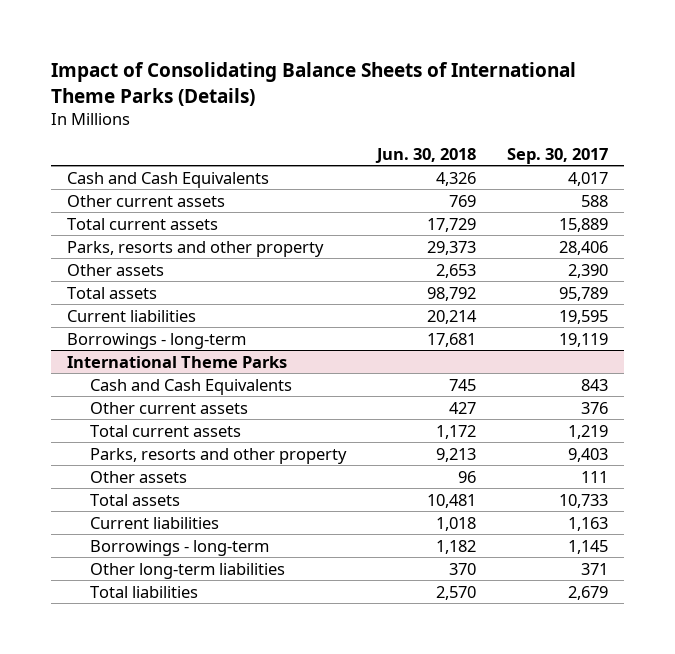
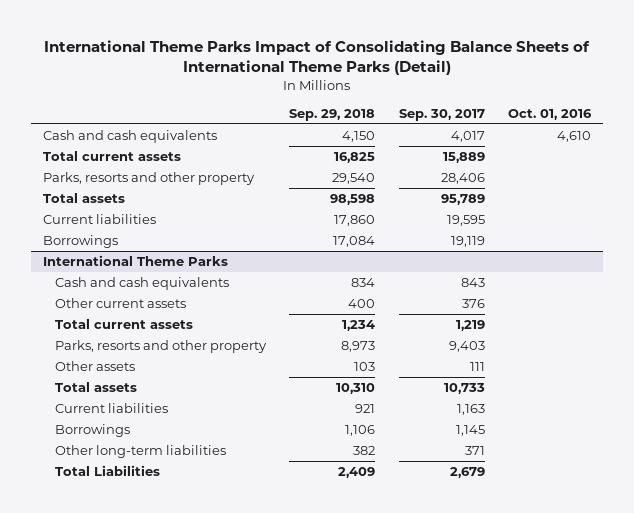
[51,61,577,106] Impact of Consolidating Balance Sheets of International Theme Parks (Details) -> [44,39,591,76] International Theme Parks Impact of Consolidating Balance Sheets of International Theme Parks (Detail)
[375,147,477,163] Jun. 30, 2018 -> none
none -> [289,109,376,122] Sep. 29, 2018
none -> [508,109,593,121] Oct. 01, 2016
[66,194,225,207] Other current assets -> none
[66,171,269,188] Cash and Cash Equivalents -> [42,129,217,143] Cash and cash equivalents
[66,263,164,276] Other assets -> none
[66,332,246,349] Borrowings - long-term -> [42,234,118,248] Borrowings
[89,378,292,395] Cash and Cash Equivalents -> [54,276,229,290] Cash and cash equivalents
[89,539,269,556] Borrowings - long-term -> [54,423,130,437] Borrowings
[89,585,198,598] Total liabilities -> [54,464,160,476] Total Liabilities

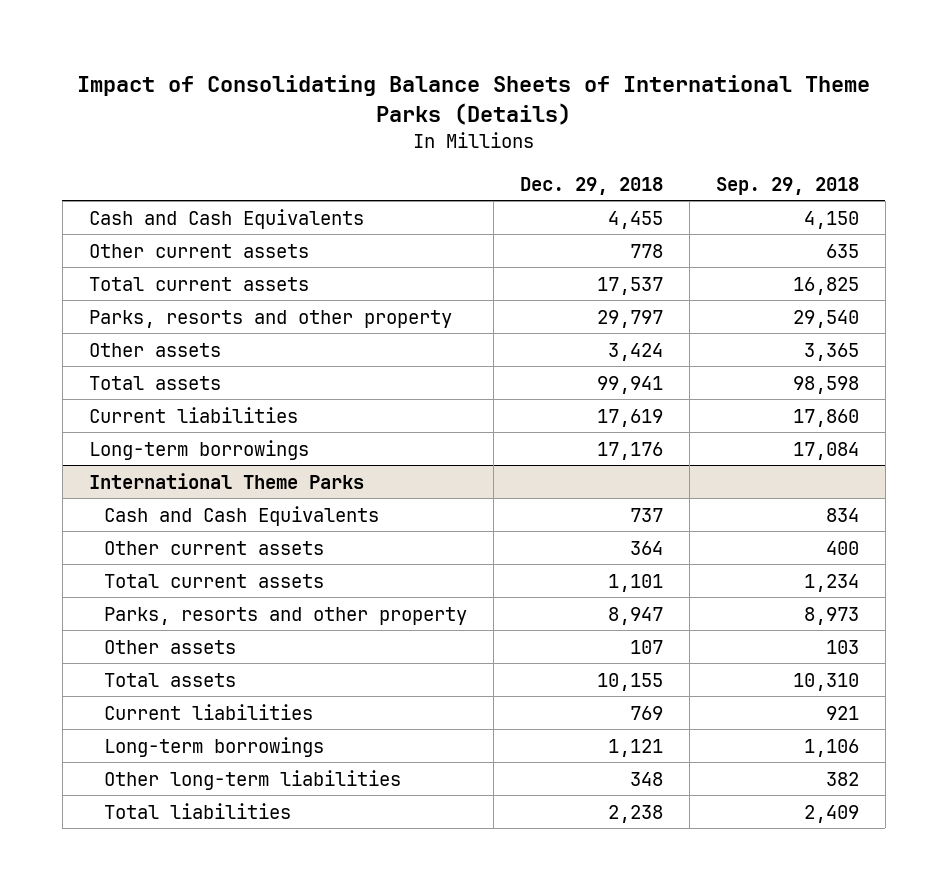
[44,39,591,76] International Theme Parks Impact of Consolidating Balance Sheets of International Theme Parks (Detail) -> [76,75,870,125] Impact of Consolidating Balance Sheets of International Theme Parks (Details)
[398,109,485,122] Sep. 30, 2017 -> none
[508,109,593,121] Oct. 01, 2016 -> none
none -> [519,176,663,195] Dec. 29, 2018
[42,129,217,143] Cash and cash equivalents -> [88,208,364,229] Cash and Cash Equivalents
none -> [88,243,309,258] Other current assets
none -> [88,342,221,357] Other assets
[42,234,118,248] Borrowings -> [88,439,309,460] Long-term borrowings
[54,276,229,290] Cash and cash equivalents -> [103,505,379,526] Cash and Cash Equivalents
[54,423,130,437] Borrowings -> [103,736,324,757] Long-term borrowings
[54,464,160,476] Total Liabilities -> [103,802,291,819] Total liabilities

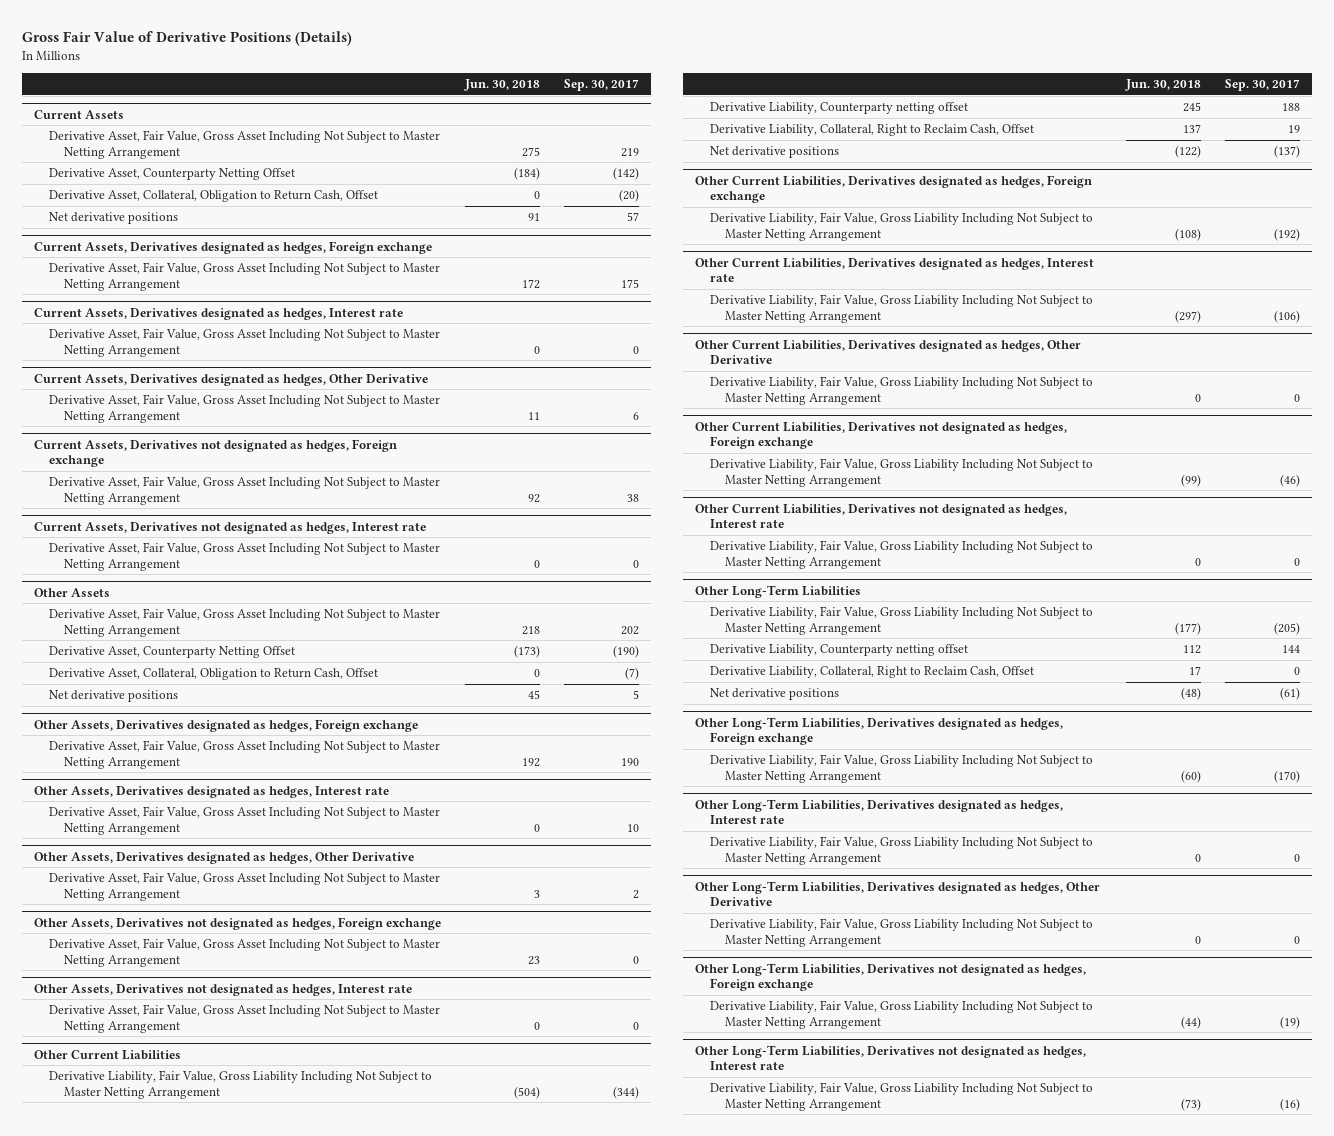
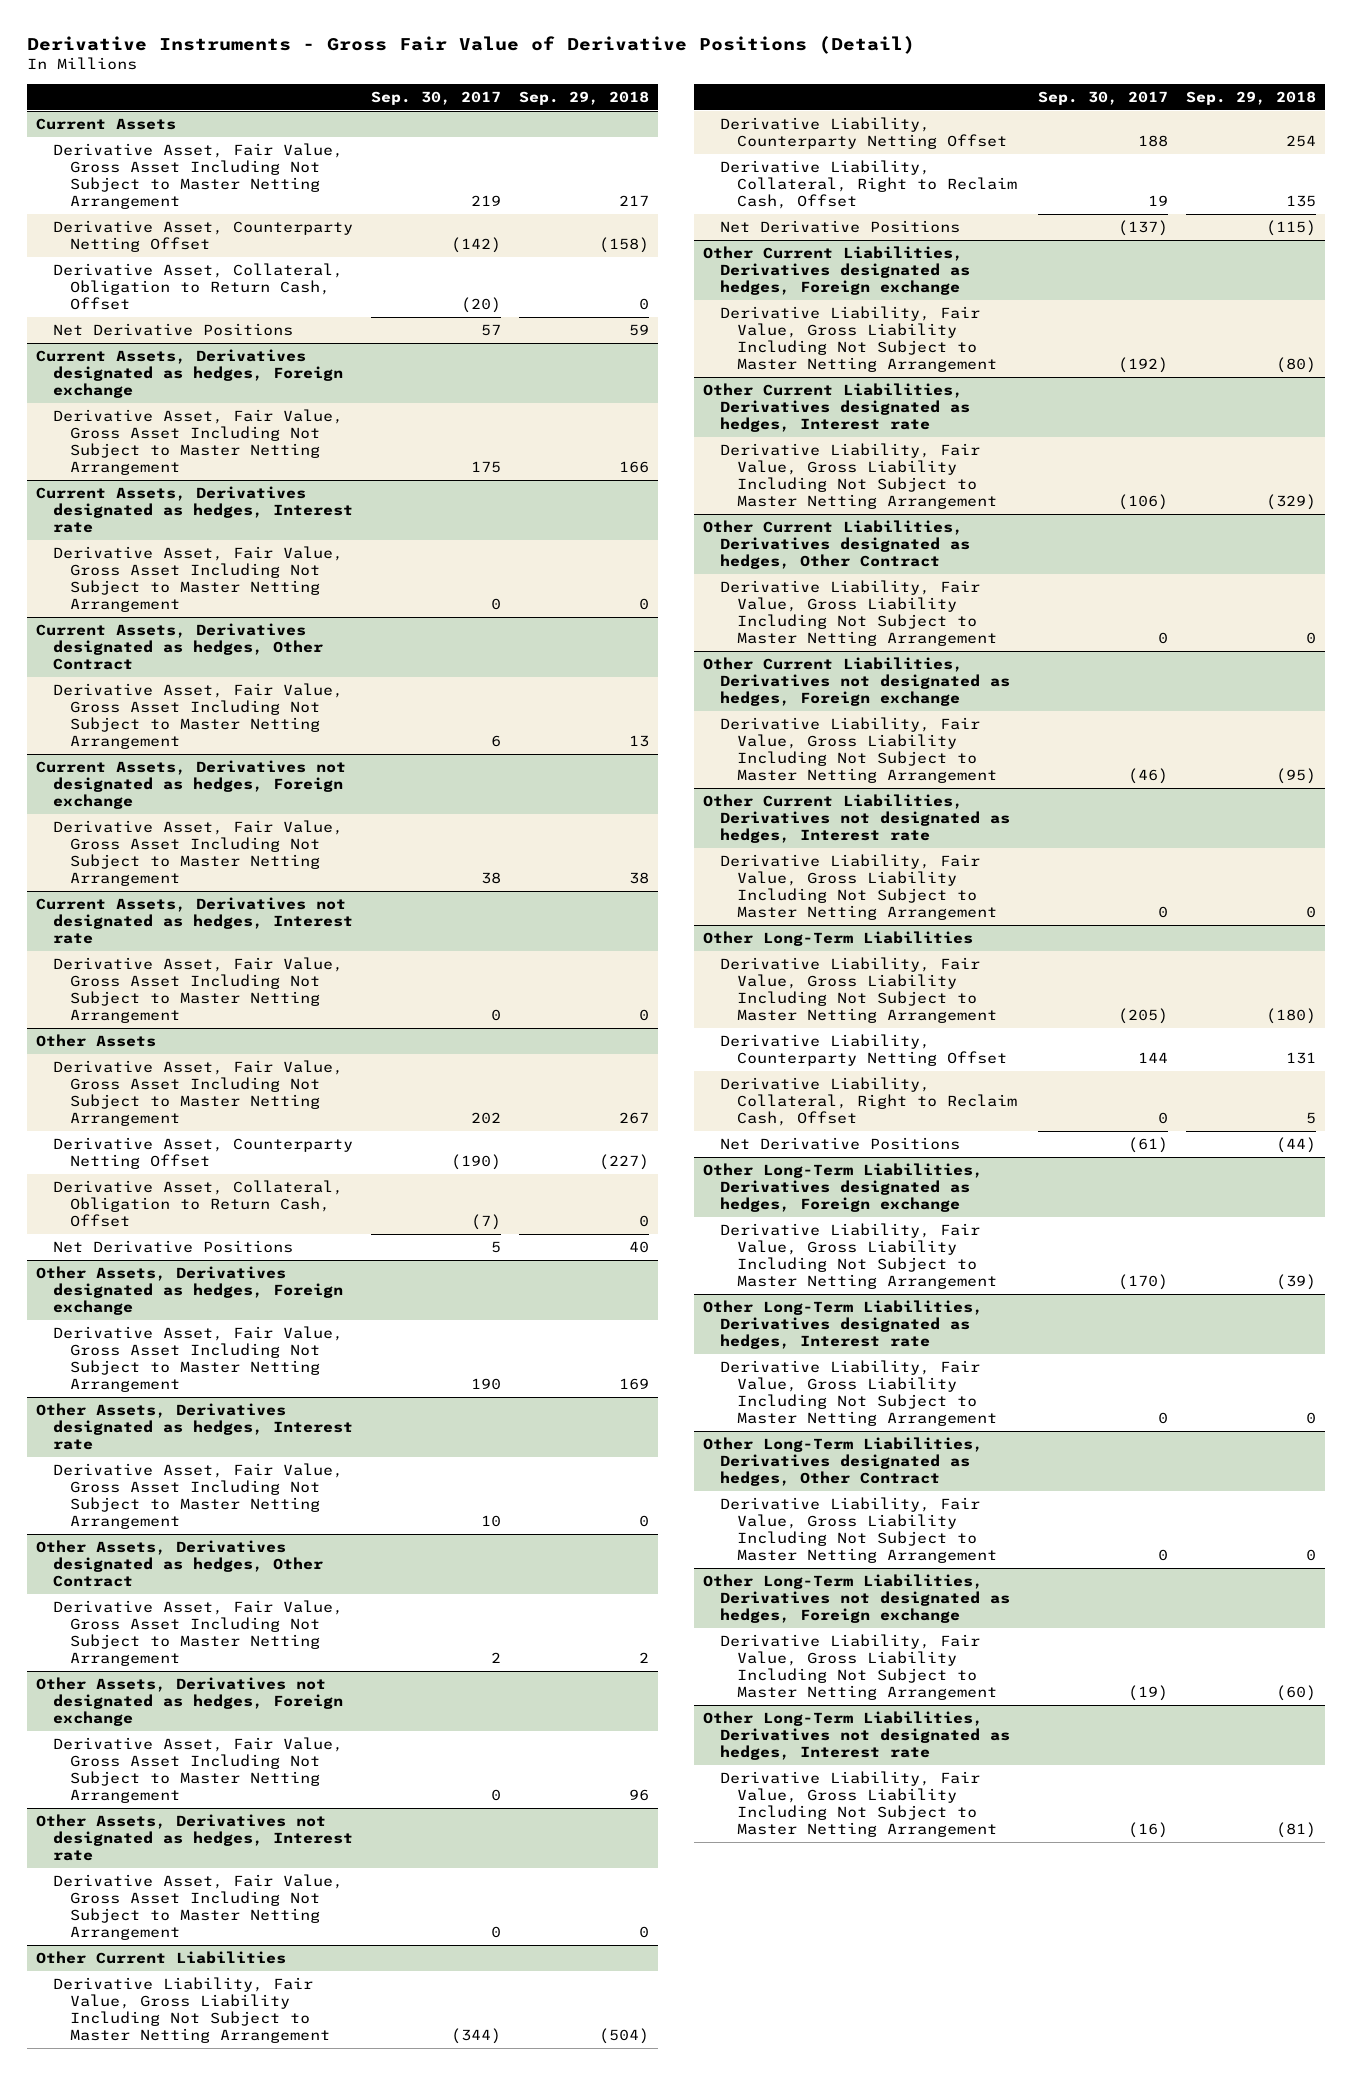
[22,31,353,47] Gross Fair Value of Derivative Positions (Details) -> [26,35,915,54] Derivative Instruments - Gross Fair Value of Derivative Positions (Detail)
[464,79,541,92] Jun. 30, 2018 -> none
none -> [518,91,649,106] Sep. 29, 2018
[49,212,179,225] Net derivative positions -> [52,323,293,337] Net Derivative Positions
[34,373,429,386] Current Assets, Derivatives designated as hedges, Other Derivative -> [35,623,323,671] Current Assets, Derivatives designated as hedges, Other Contract
[49,690,179,703] Net derivative positions -> [52,1240,293,1254] Net Derivative Positions
[34,851,415,864] Other Assets, Derivatives designated as hedges, Other Derivative -> [35,1540,323,1588] Other Assets, Derivatives designated as hedges, Other Contract
[710,102,969,115] Derivative Liability, Counterparty netting offset -> [720,117,1008,150] Derivative Liability, Counterparty Netting Offset
[710,146,840,159] Net derivative positions -> [720,220,961,234] Net Derivative Positions
[695,339,1082,365] Other Current Liabilities, Derivatives designated as hedges, Other Derivative -> [703,520,971,570] Other Current Liabilities, Derivatives designated as hedges, Other Contract
[710,644,969,657] Derivative Liability, Counterparty netting offset -> [720,1034,1008,1067] Derivative Liability, Counterparty Netting Offset
[710,688,840,701] Net derivative positions -> [720,1137,961,1151] Net Derivative Positions
[695,880,1101,907] Other Long-Term Liabilities, Derivatives designated as hedges, Other Derivative -> [703,1437,984,1487] Other Long-Term Liabilities, Derivatives designated as hedges, Other Contract

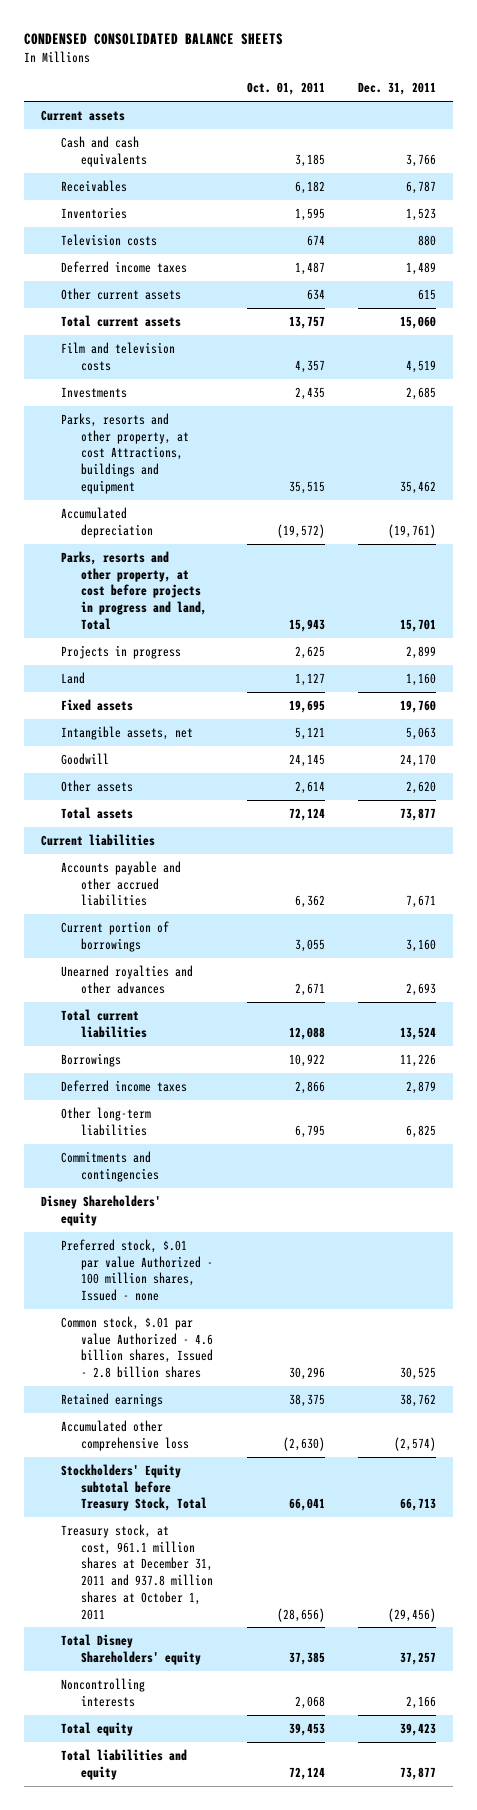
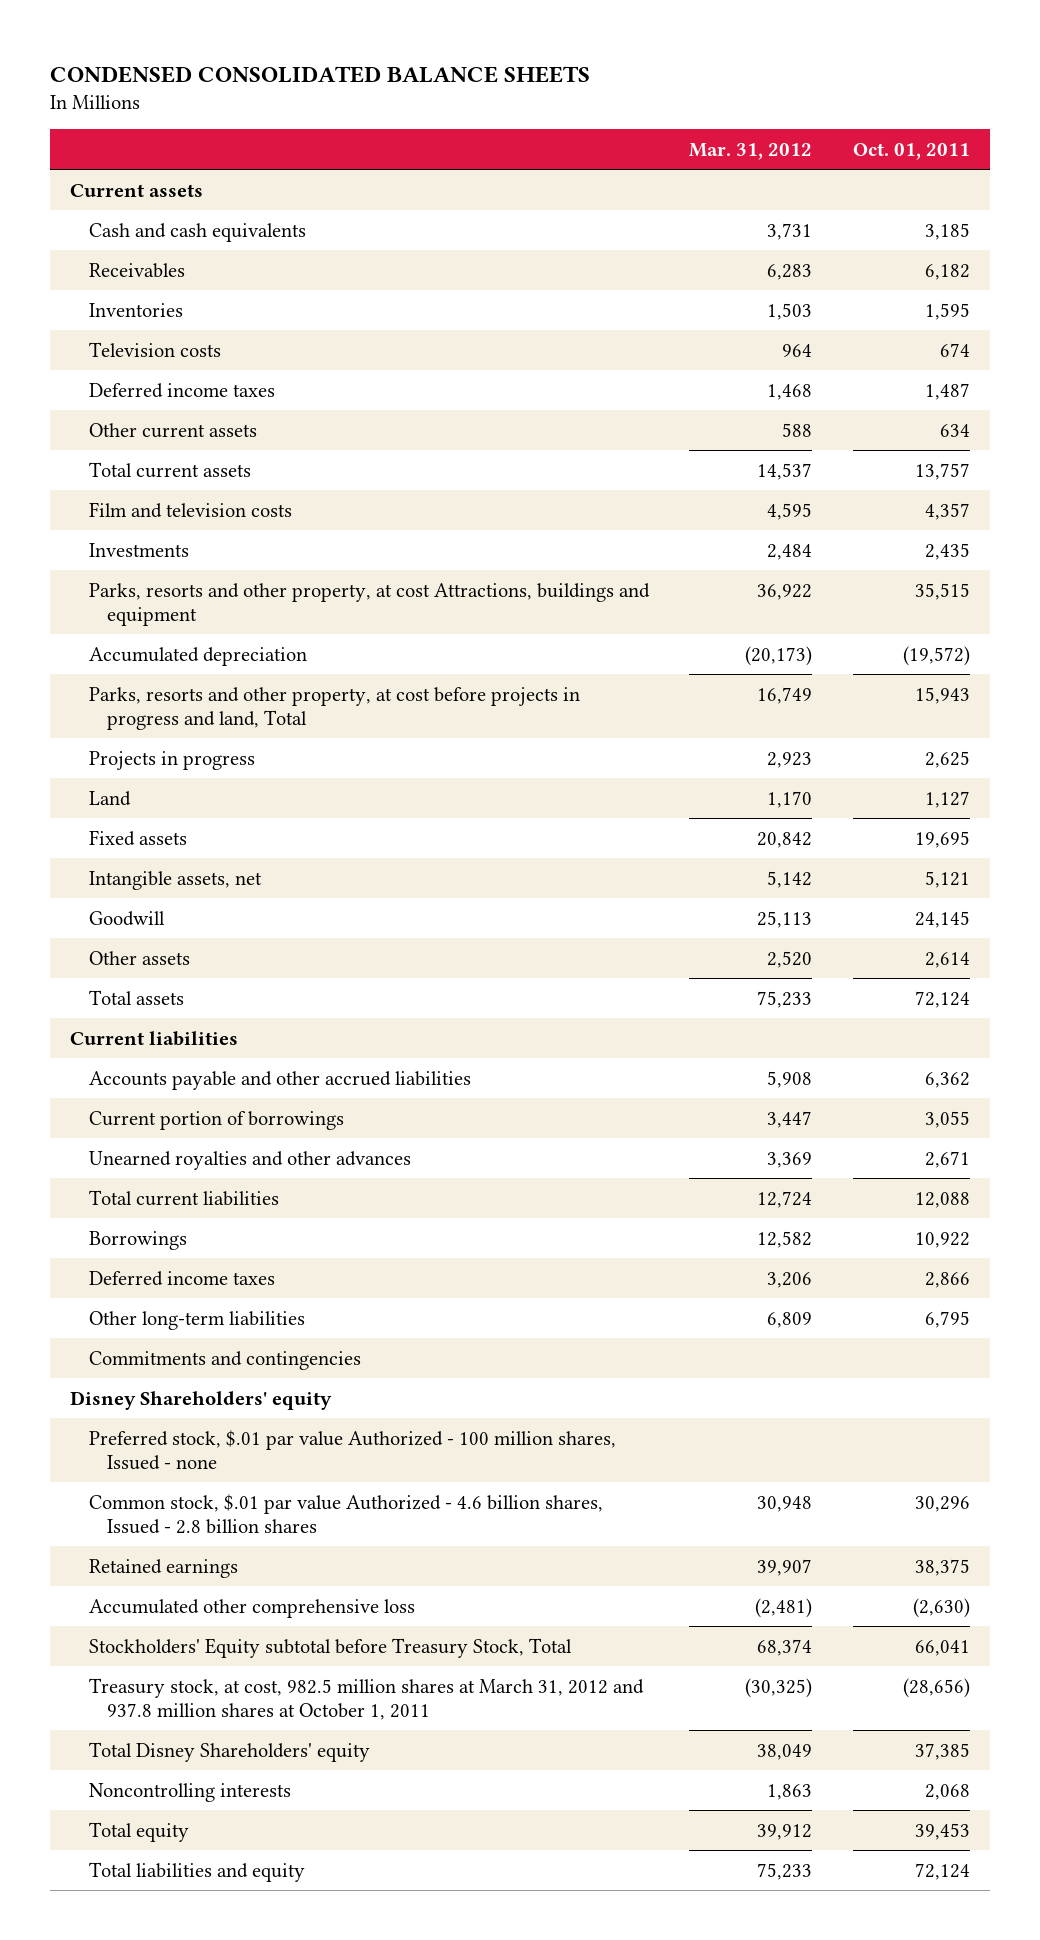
[358,82,437,96] Dec. 31, 2011 -> none
none -> [689,142,813,160] Mar. 31, 2012
[61,1523,214,1620] Treasury stock, at cost, 961.1 million shares at December 31, 2011 and 937.8 million shares at October 1, 2011 -> [88,1677,644,1720] Treasury stock, at cost, 982.5 million shares at March 31, 2012 and 937.8 million shares at October 1, 2011

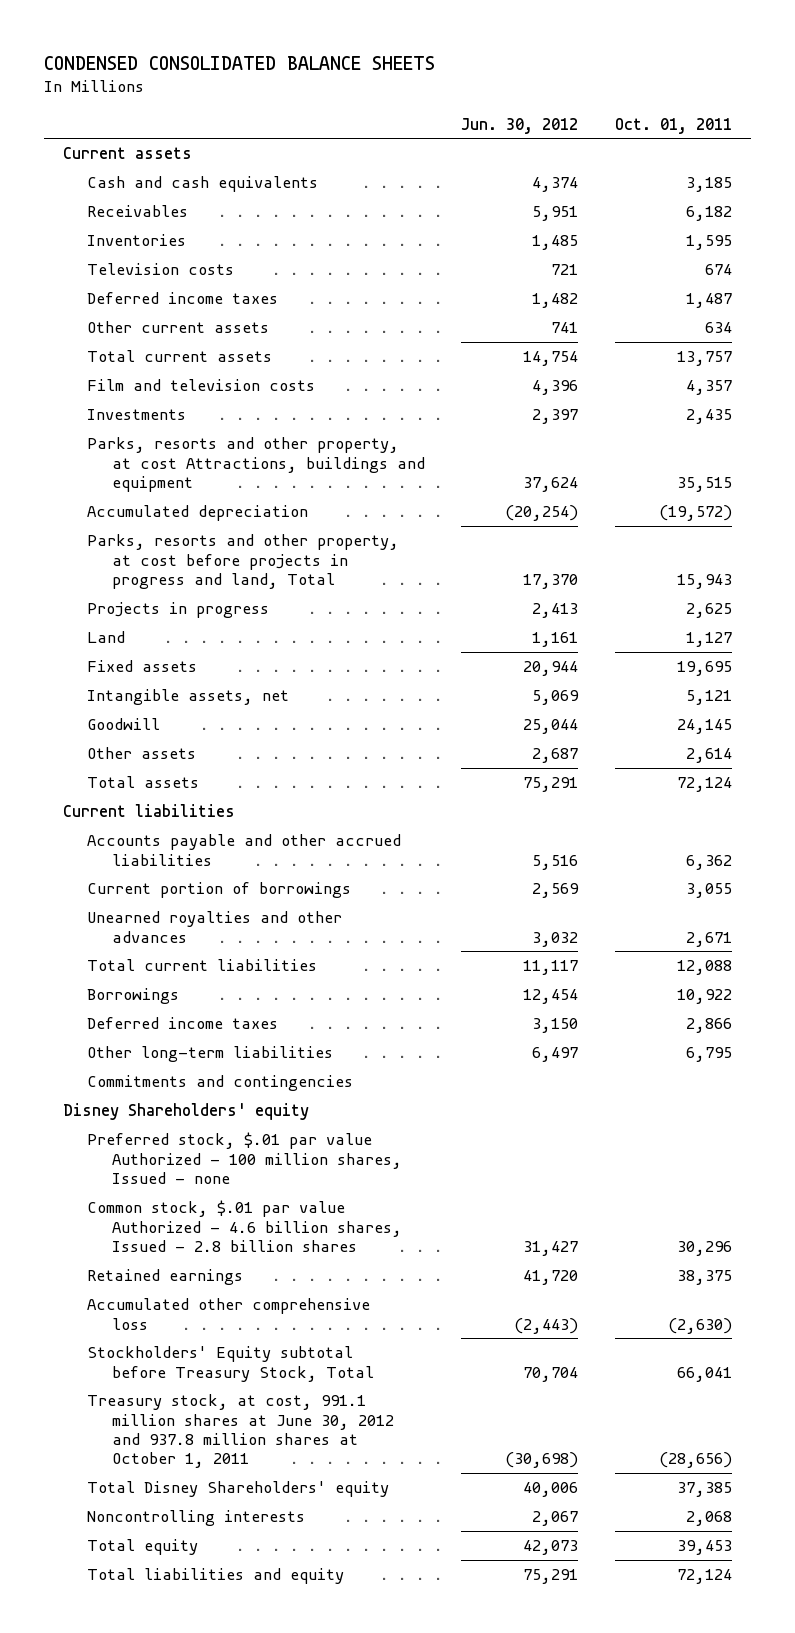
[689,142,813,160] Mar. 31, 2012 -> none
none -> [461,117,579,134] Jun. 30, 2012
[88,1677,644,1720] Treasury stock, at cost, 982.5 million shares at March 31, 2012 and 937.8 million shares at October 1, 2011 -> [87,1394,394,1468] Treasury stock, at cost, 991.1 million shares at June 30, 2012 and 937.8 million shares at October 1, 2011

